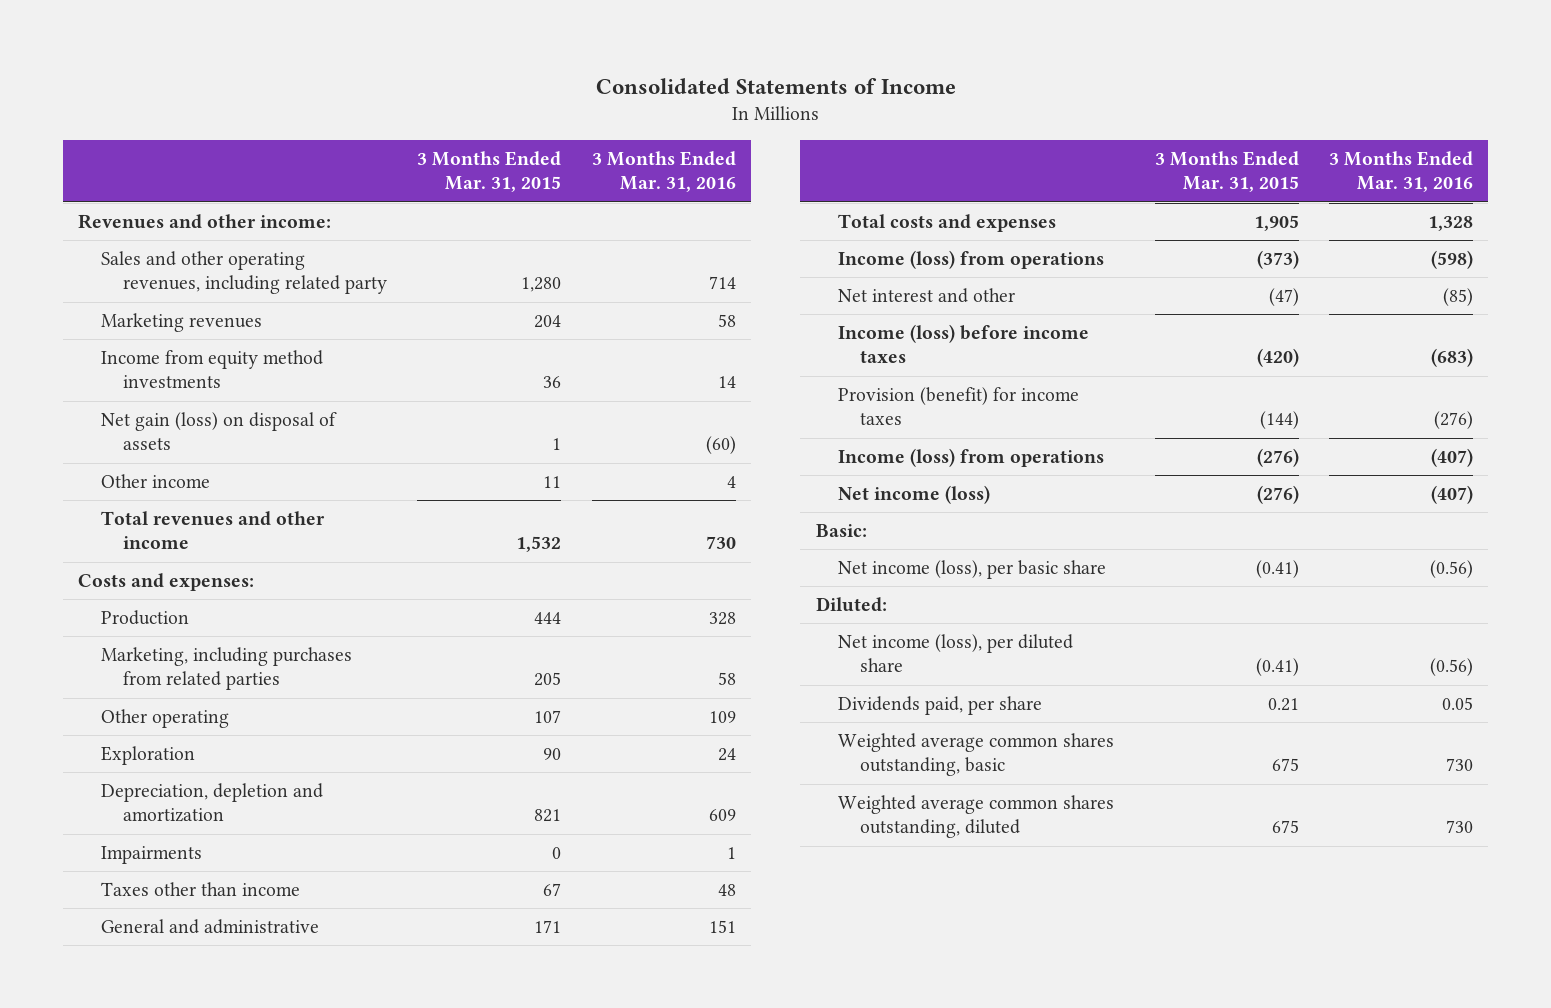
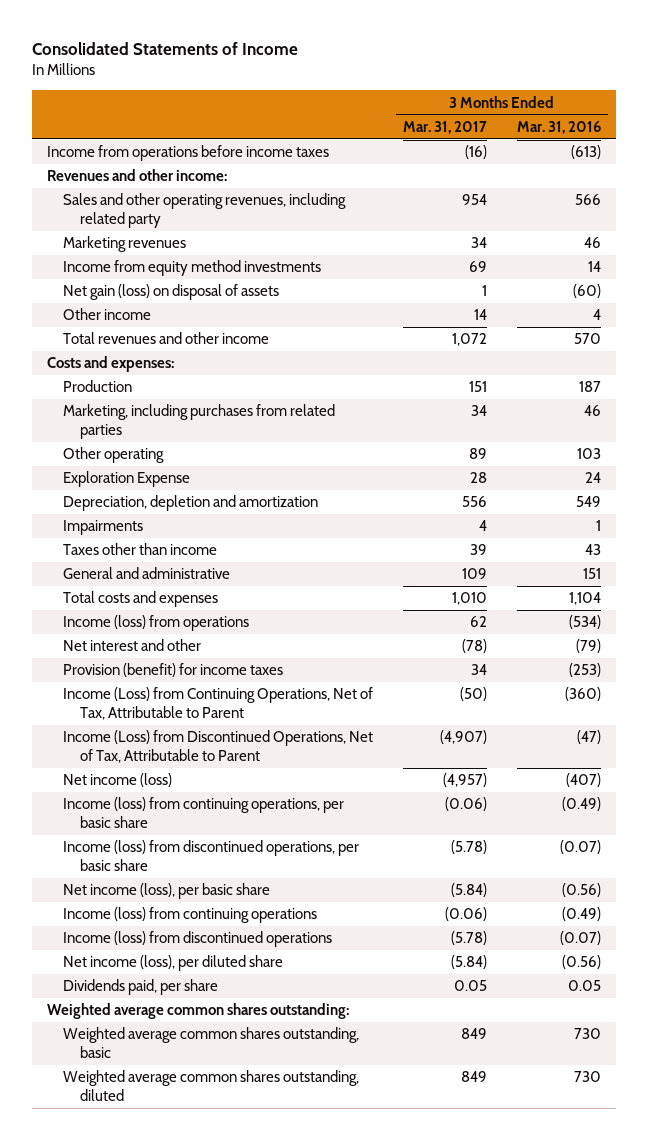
[417,151,562,193] 3 Months Ended Mar. 31, 2015 -> none
none -> [403,120,488,134] Mar. 31, 2017
none -> [46,145,329,162] Income from operations before income taxes
[708,276,736,290] 714 -> [574,194,601,206] 566
[717,314,736,328] 58 -> [583,237,601,249] 46
[705,536,736,550] 730 -> [573,333,601,345] 570
[708,612,736,626] 328 -> [578,381,601,393] 187
[717,672,736,686] 58 -> [583,405,601,417] 46
[708,711,736,724] 109 -> [576,448,601,460] 103
[100,746,195,766] Exploration -> [63,471,191,488] Exploration Expense
[708,809,736,822] 609 -> [575,496,601,508] 549
[717,884,736,897] 48 -> [584,544,601,556] 43
[837,324,1089,364] Income (loss) before income taxes -> none
[1428,216,1474,232] 1,328 -> [568,592,601,606] 1,104
[1431,250,1474,270] (598) -> [568,615,601,630] (534)
[1443,288,1474,307] (85) -> [575,639,601,654] (79)
[1434,411,1474,430] (276) -> [568,663,601,678] (253)
[837,448,1104,468] Income (loss) from operations -> [63,687,374,721] Income (Loss) from Continuing Operations, Net of Tax, Attributable to Parent
[1431,448,1474,468] (407) -> [564,687,601,702] (360)
none -> [63,730,374,764] Income (Loss) from Discontinued Operations, Net of Tax, Attributable to Parent
[815,524,867,538] Basic: -> none
none -> [63,797,345,829] Income (loss) from continuing operations, per basic share
none -> [63,840,360,872] Income (loss) from discontinued operations, per basic share
[815,597,887,613] Diluted: -> none
none -> [63,907,318,924] Income (loss) from continuing operations
none -> [63,931,333,948] Income (loss) from discontinued operations
none -> [46,1003,349,1020] Weighted average common shares outstanding:

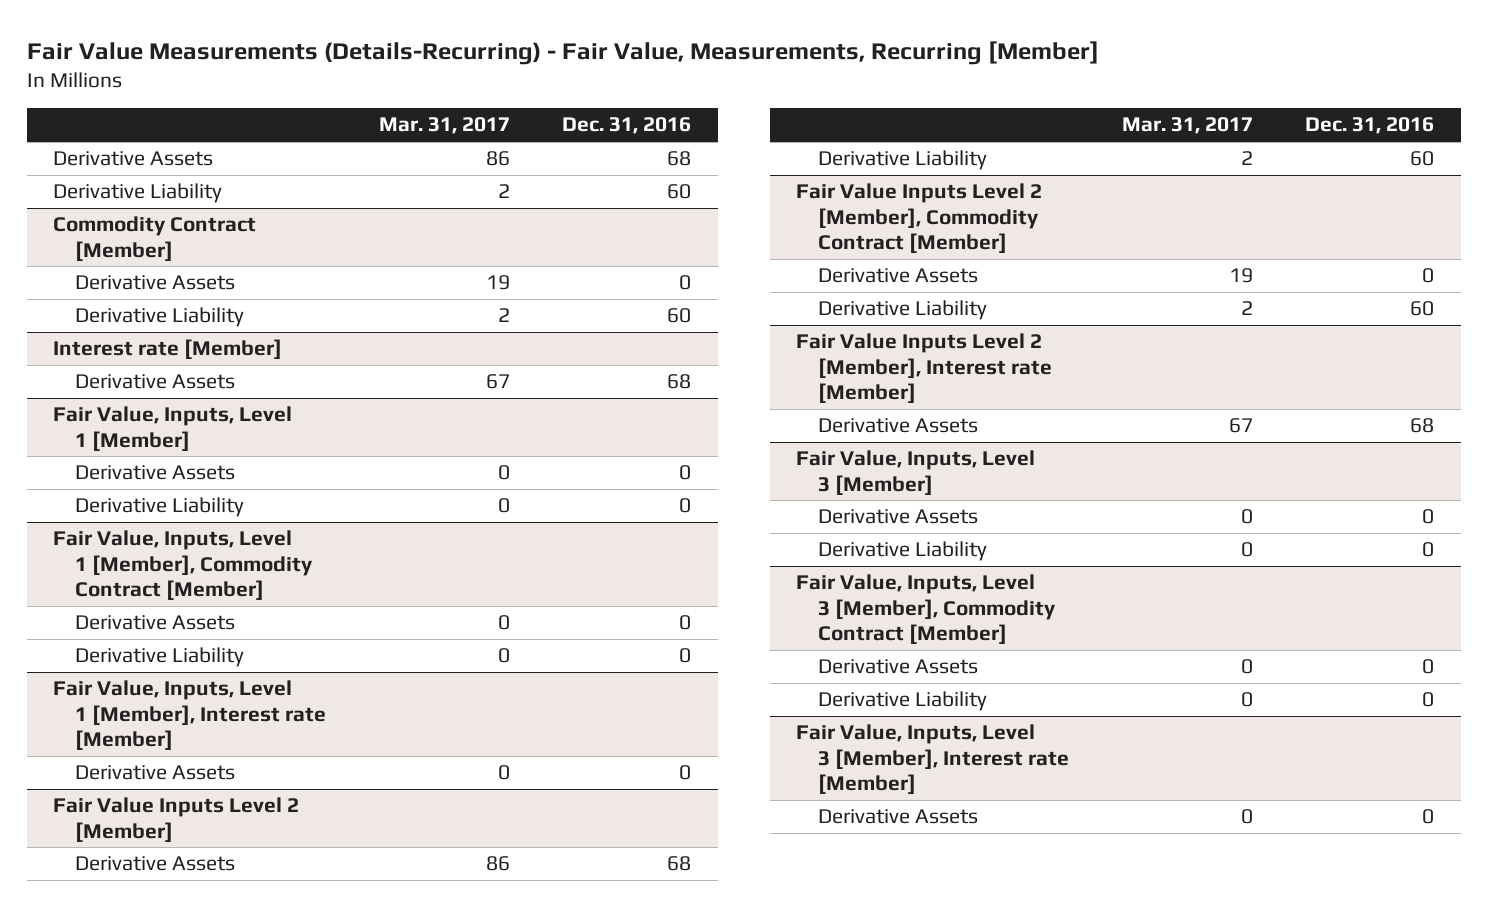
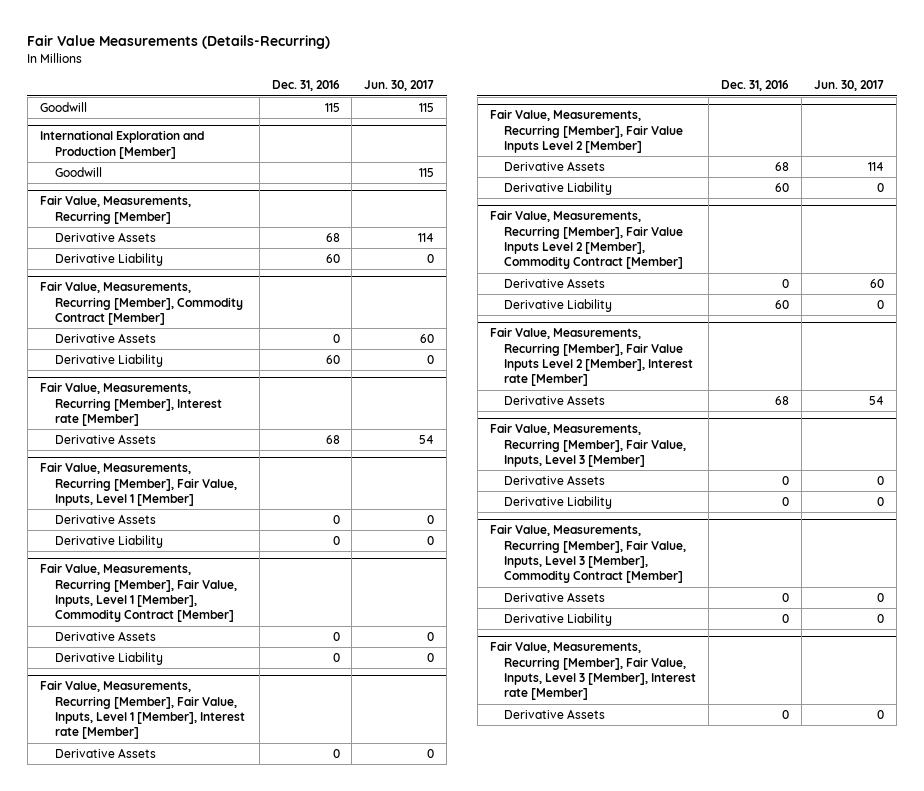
[26,40,1099,65] Fair Value Measurements (Details-Recurring) - Fair Value, Measurements, Recurring [Member] -> [27,35,331,50] Fair Value Measurements (Details-Recurring)
[378,117,510,135] Mar. 31, 2017 -> none
none -> [364,80,435,92] Jun. 30, 2017
none -> [39,101,87,112] Goodwill
none -> [39,130,204,159] International Exploration and Production [Member]
none -> [54,166,102,177] Goodwill
none -> [39,195,191,224] Fair Value, Measurements, Recurring [Member]
[52,216,256,261] Commodity Contract [Member] -> none
none -> [39,281,243,326] Fair Value, Measurements, Recurring [Member], Commodity Contract [Member]
[52,339,282,360] Interest rate [Member] -> none
none -> [39,382,222,427] Fair Value, Measurements, Recurring [Member], Interest rate [Member]
[52,406,292,451] Fair Value, Inputs, Level 1 [Member] -> [39,462,237,507] Fair Value, Measurements, Recurring [Member], Fair Value, Inputs, Level 1 [Member]
[52,530,314,600] Fair Value, Inputs, Level 1 [Member], Commodity Contract [Member] -> [39,563,237,623] Fair Value, Measurements, Recurring [Member], Fair Value, Inputs, Level 1 [Member], Commodity Contract [Member]
[52,680,327,750] Fair Value, Inputs, Level 1 [Member], Interest rate [Member] -> [39,680,245,740] Fair Value, Measurements, Recurring [Member], Fair Value, Inputs, Level 1 [Member], Interest rate [Member]
[52,797,299,842] Fair Value Inputs Level 2 [Member] -> [489,109,684,154] Fair Value, Measurements, Recurring [Member], Fair Value Inputs Level 2 [Member]
[796,183,1043,253] Fair Value Inputs Level 2 [Member], Commodity Contract [Member] -> [489,210,684,270] Fair Value, Measurements, Recurring [Member], Fair Value Inputs Level 2 [Member], Commodity Contract [Member]
[796,333,1053,403] Fair Value Inputs Level 2 [Member], Interest rate [Member] -> [489,327,694,387] Fair Value, Measurements, Recurring [Member], Fair Value Inputs Level 2 [Member], Interest rate [Member]
[796,450,1036,495] Fair Value, Inputs, Level 3 [Member] -> [489,423,687,468] Fair Value, Measurements, Recurring [Member], Fair Value, Inputs, Level 3 [Member]
[796,574,1057,644] Fair Value, Inputs, Level 3 [Member], Commodity Contract [Member] -> [489,524,687,584] Fair Value, Measurements, Recurring [Member], Fair Value, Inputs, Level 3 [Member], Commodity Contract [Member]
[796,724,1070,794] Fair Value, Inputs, Level 3 [Member], Interest rate [Member] -> [489,641,697,701] Fair Value, Measurements, Recurring [Member], Fair Value, Inputs, Level 3 [Member], Interest rate [Member]

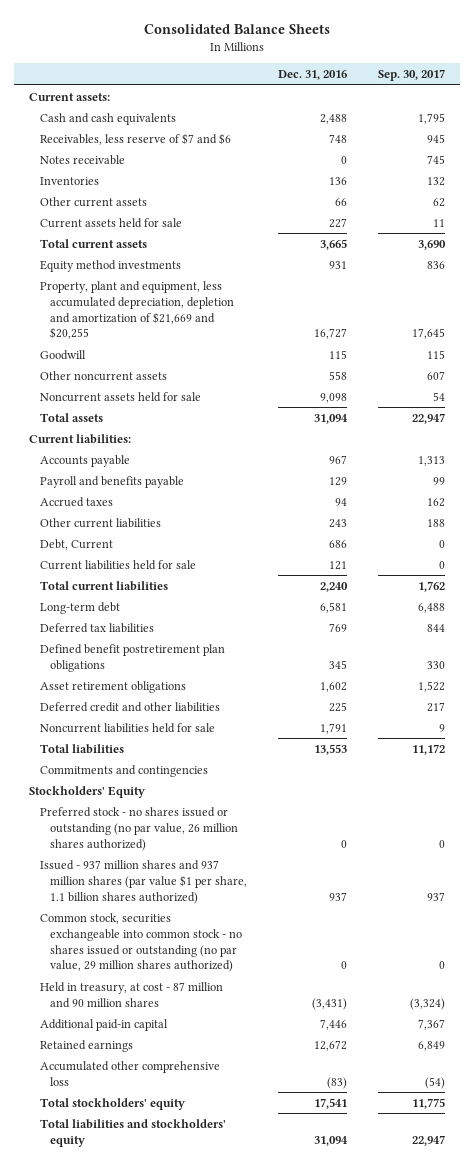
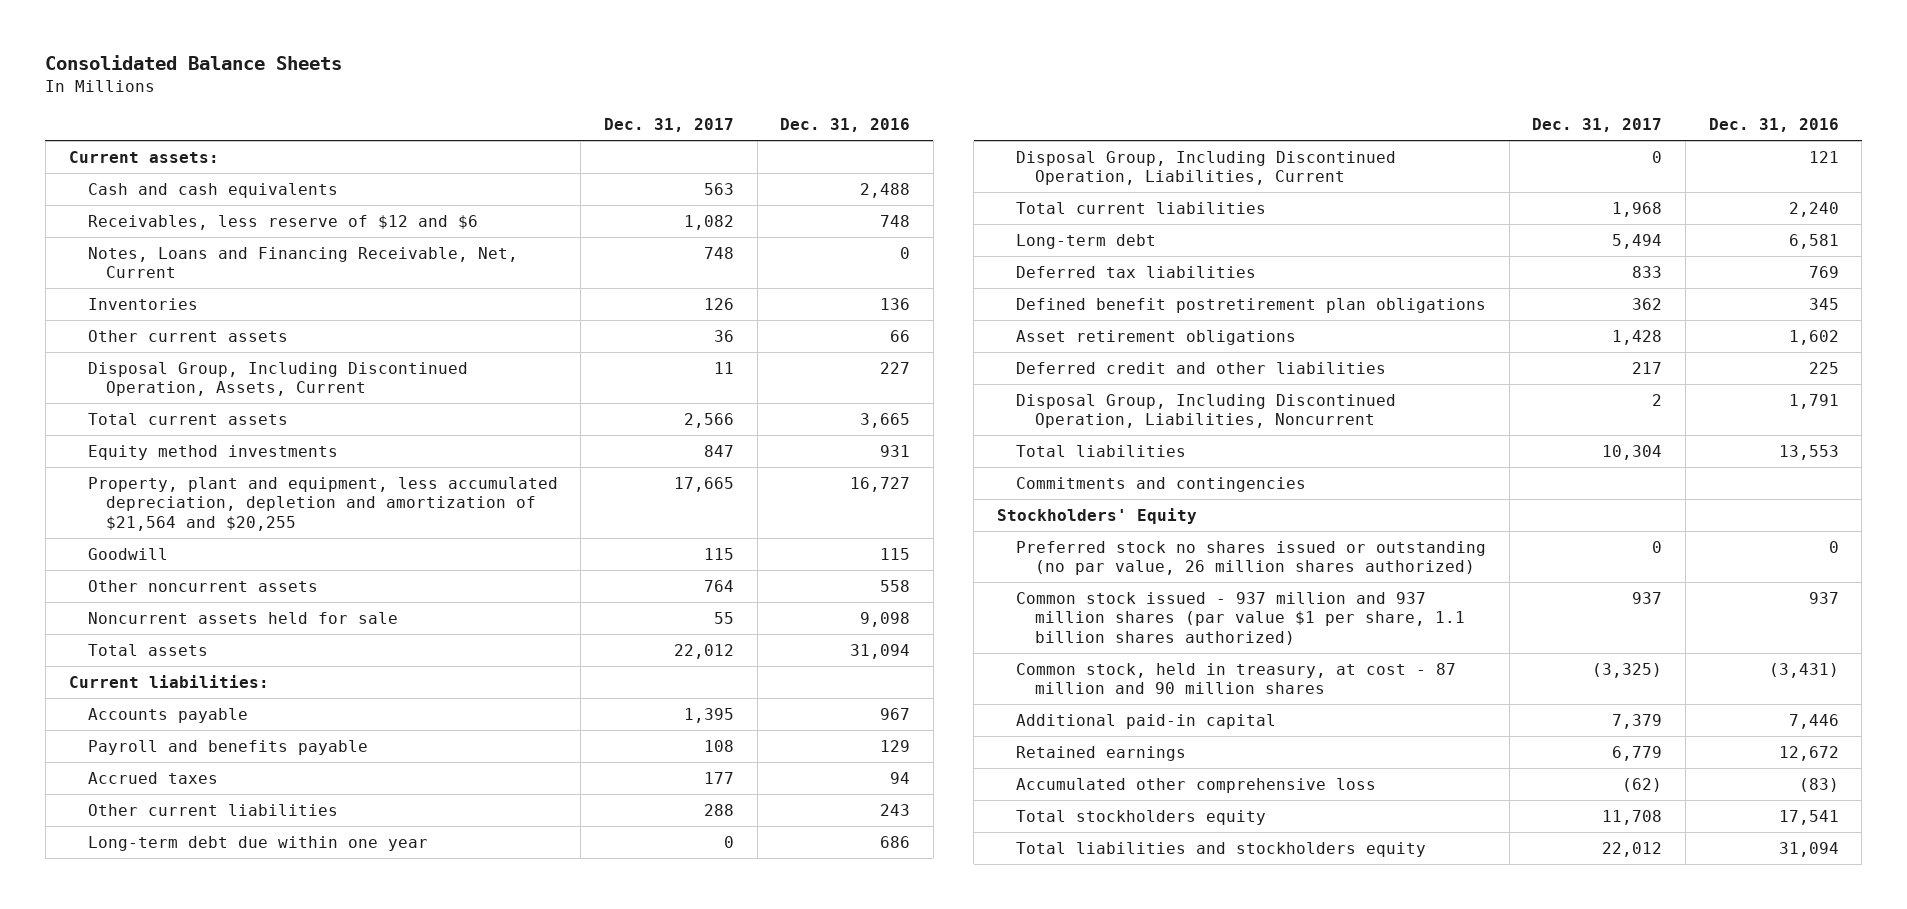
[377,69,445,82] Sep. 30, 2017 -> none
none -> [603,118,734,133] Dec. 31, 2017
[39,132,231,145] Receivables, less reserve of $7 and $6 -> [87,214,478,230] Receivables, less reserve of $12 and $6
[39,154,125,165] Notes receivable -> [87,246,518,279] Notes, Loans and Financing Receivable, Net, Current
[39,217,182,228] Current assets held for sale -> [87,361,468,397] Disposal Group, Including Discontinued Operation, Assets, Current
[39,280,234,340] Property, plant and equipment, less accumulated depreciation, depletion and amortization of $21,669 and $20,255 -> [87,476,558,531] Property, plant and equipment, less accumulated depreciation, depletion and amortization of $21,564 and $20,255
[39,538,113,550] Debt, Current -> [87,835,428,851] Long-term debt due within one year
[39,559,196,570] Current liabilities held for sale -> [1015,150,1396,186] Disposal Group, Including Discontinued Operation, Liabilities, Current
[39,722,215,733] Noncurrent liabilities held for sale -> [1015,393,1396,429] Disposal Group, Including Discontinued Operation, Liabilities, Noncurrent
[39,912,242,973] Common stock, securities exchangeable into common stock - no shares issued or outstanding (no par value, 29 million shares authorized) -> none
[39,806,238,851] Preferred stock - no shares issued or outstanding (no par value, 26 million shares authorized) -> [1015,540,1486,576] Preferred stock no shares issued or outstanding (no par value, 26 million shares authorized)
[39,859,247,904] Issued - 937 million shares and 937 million shares (par value $1 per share, 1.1 billion shares authorized) -> [1015,591,1465,645] Common stock issued - 937 million and 937 million shares (par value $1 per share, 1.1 billion shares authorized)
[39,981,223,1008] Held in treasury, at cost - 87 million and 90 million shares -> [1015,662,1456,695] Common stock, held in treasury, at cost - 87 million and 90 million shares
[39,1097,185,1110] Total stockholders' equity -> [1015,809,1266,825] Total stockholders equity
[39,1118,226,1147] Total liabilities and stockholders' equity -> [1015,841,1426,857] Total liabilities and stockholders equity

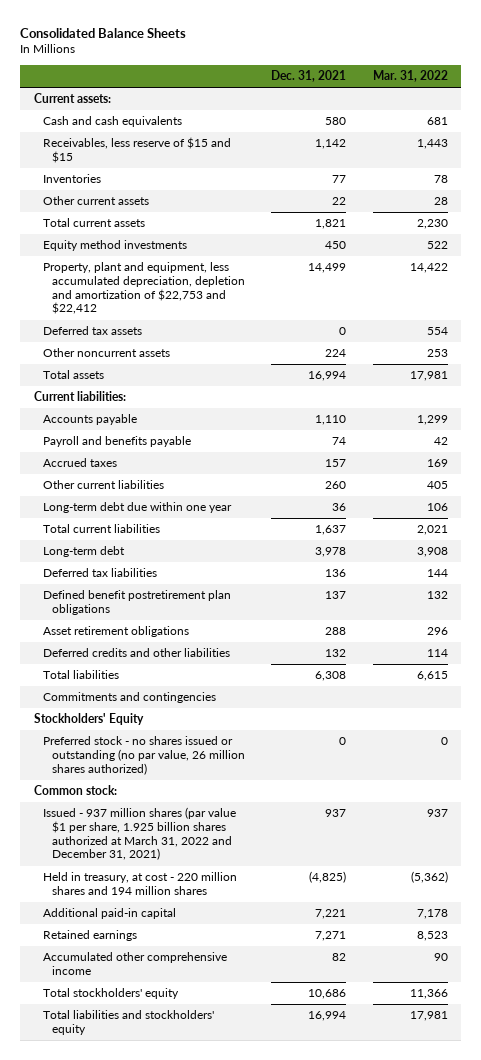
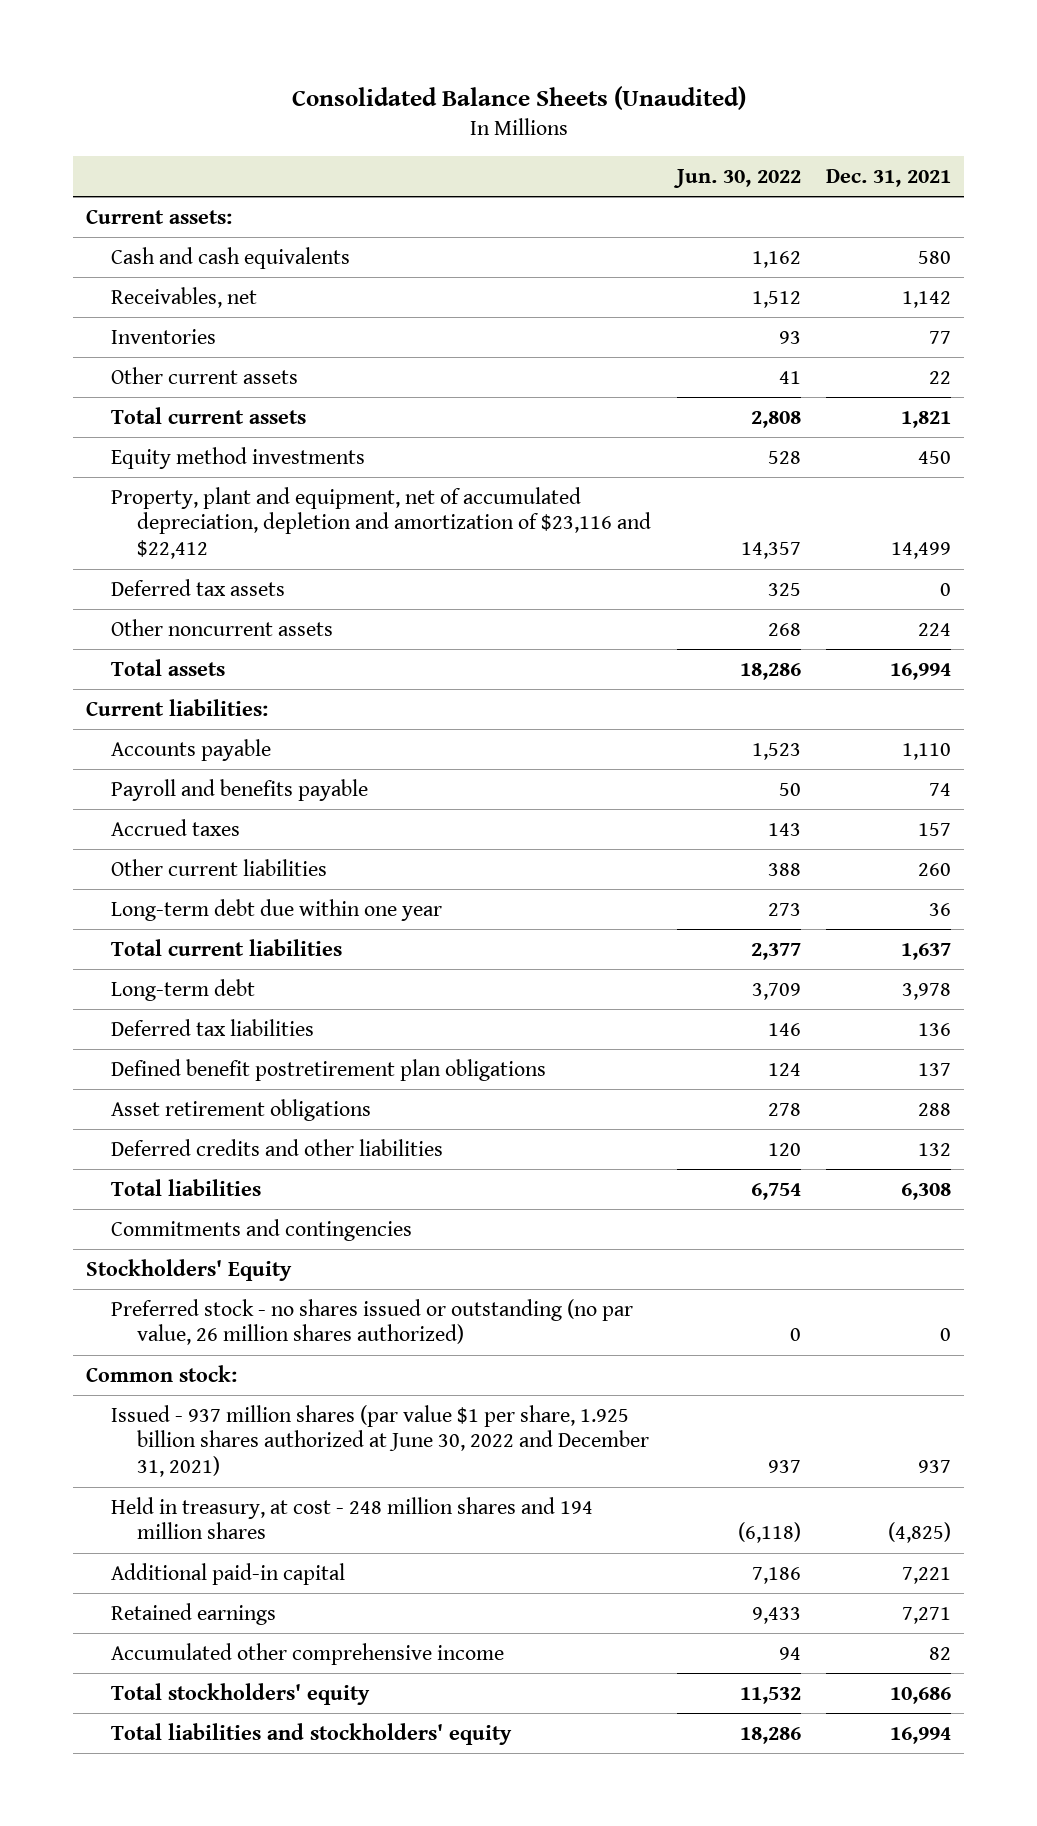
[20,27,187,38] Consolidated Balance Sheets -> [291,86,746,111] Consolidated Balance Sheets (Unaudited)
[372,70,448,83] Mar. 31, 2022 -> none
none -> [672,169,801,189] Jun. 30, 2022
[42,137,231,164] Receivables, less reserve of $15 and $15 -> [111,286,258,308] Receivables, net
[42,262,245,315] Property, plant and equipment, less accumulated depreciation, depletion and amortization of $22,753 and $22,412 -> [111,486,652,560] Property, plant and equipment, net of accumulated depreciation, depletion and amortization of $23,116 and $22,412
[42,807,236,861] Issued - 937 million shares (par value $1 per share, 1.925 billion shares authorized at March 31, 2022 and December 31, 2021) -> [111,1404,650,1478] Issued - 937 million shares (par value $1 per share, 1.925 billion shares authorized at June 30, 2022 and December 31, 2021)
[42,872,237,896] Held in treasury, at cost - 220 million shares and 194 million shares -> [111,1496,594,1540] Held in treasury, at cost - 248 million shares and 194 million shares

